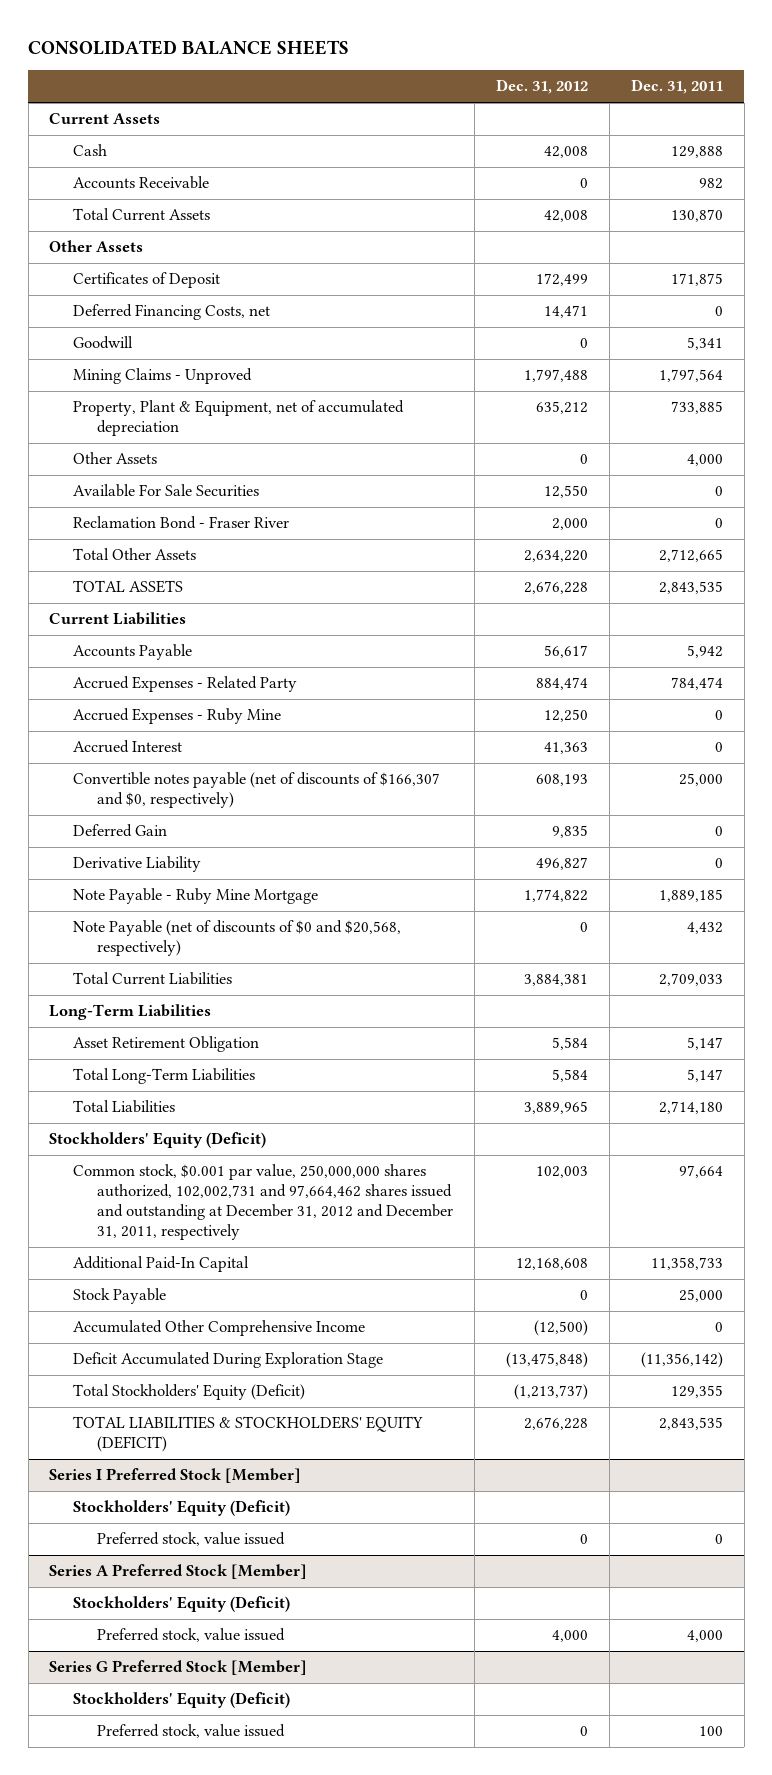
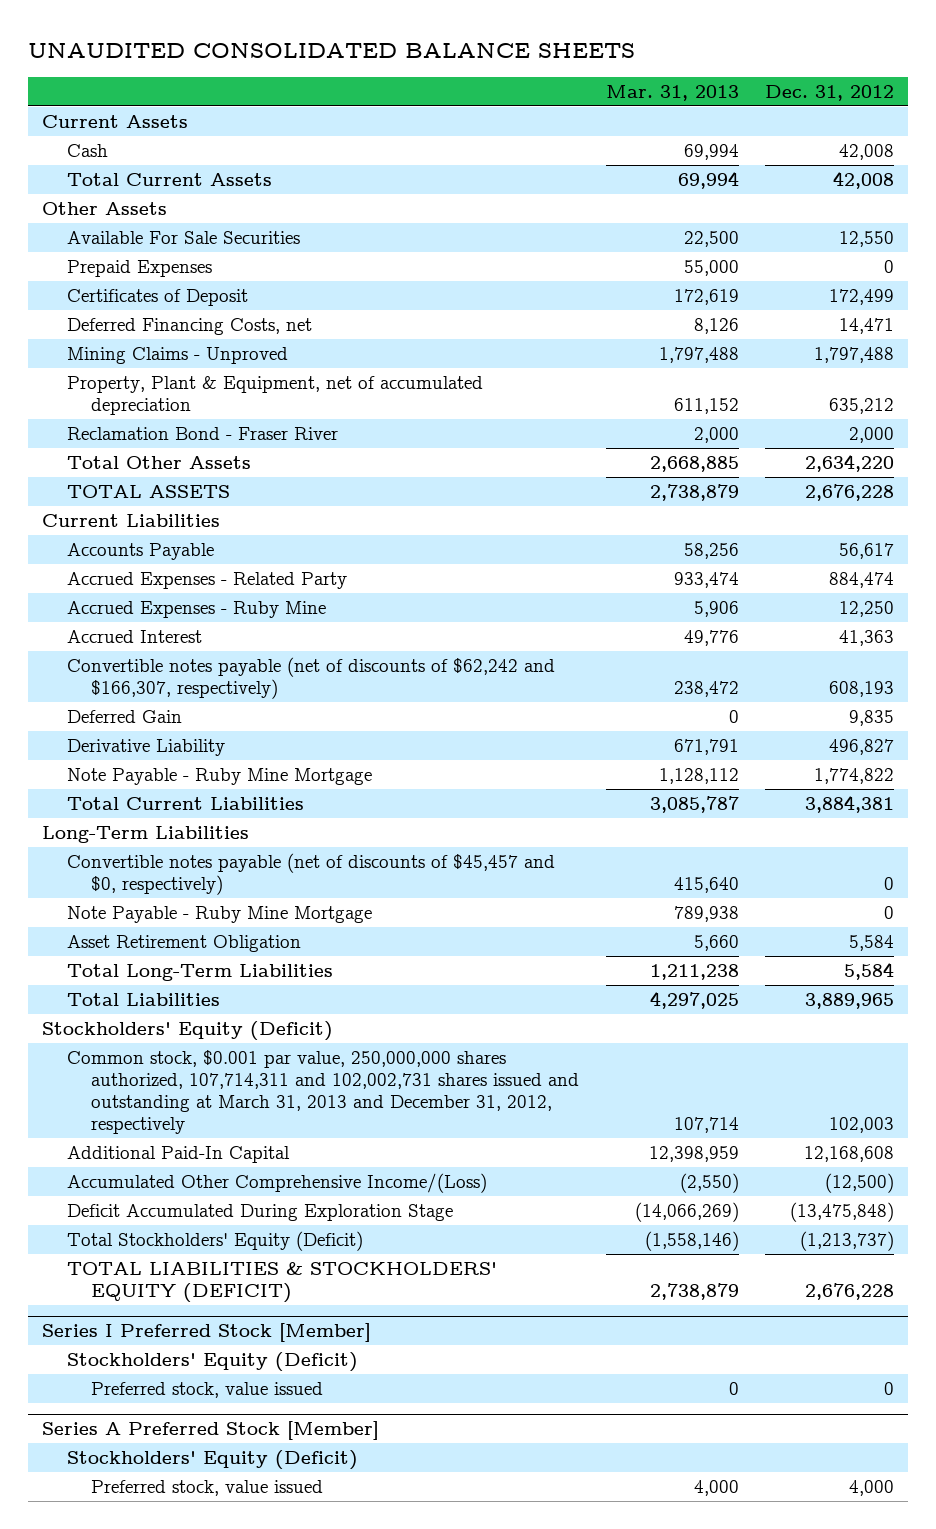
[28,39,350,55] CONSOLIDATED BALANCE SHEETS -> [28,42,636,58] UNAUDITED CONSOLIDATED BALANCE SHEETS
[630,79,723,95] Dec. 31, 2011 -> none
none -> [605,84,739,101] Mar. 31, 2013
[73,176,210,190] Accounts Receivable -> none
[73,484,260,498] Available For Sale Securities -> [66,230,300,244] Available For Sale Securities
none -> [66,259,212,277] Prepaid Expenses
[73,336,134,350] Goodwill -> none
[73,452,158,465] Other Assets -> none
[73,772,441,809] Convertible notes payable (net of discounts of $166,307 and $0, respectively) -> [66,656,555,700] Convertible notes payable (net of discounts of $62,242 and $166,307, respectively)
[73,920,402,957] Note Payable (net of discounts of $0 and $20,568, respectively) -> none
none -> [66,852,555,896] Convertible notes payable (net of discounts of $45,457 and $0, respectively)
none -> [66,905,372,923] Note Payable - Ruby Mine Mortgage
[73,1164,454,1240] Common stock, $0.001 par value, 250,000,000 shares authorized, 102,002,731 and 97,664,462 shares issued and outstanding at December 31, 2012 and December 31, 2011, respectively -> [66,1049,580,1135] Common stock, $0.001 par value, 250,000,000 shares authorized, 107,714,311 and 102,002,731 shares issued and outstanding at March 31, 2013 and December 31, 2012, respectively
[73,1288,167,1305] Stock Payable -> none
[73,1320,366,1337] Accumulated Other Comprehensive Income -> [66,1172,487,1193] Accumulated Other Comprehensive Income/(Loss)
[49,1660,308,1676] Series G Preferred Stock [Member] -> none
[73,1692,291,1709] Stockholders' Equity (Deficit) -> none
[97,1724,286,1739] Preferred stock, value issued -> none

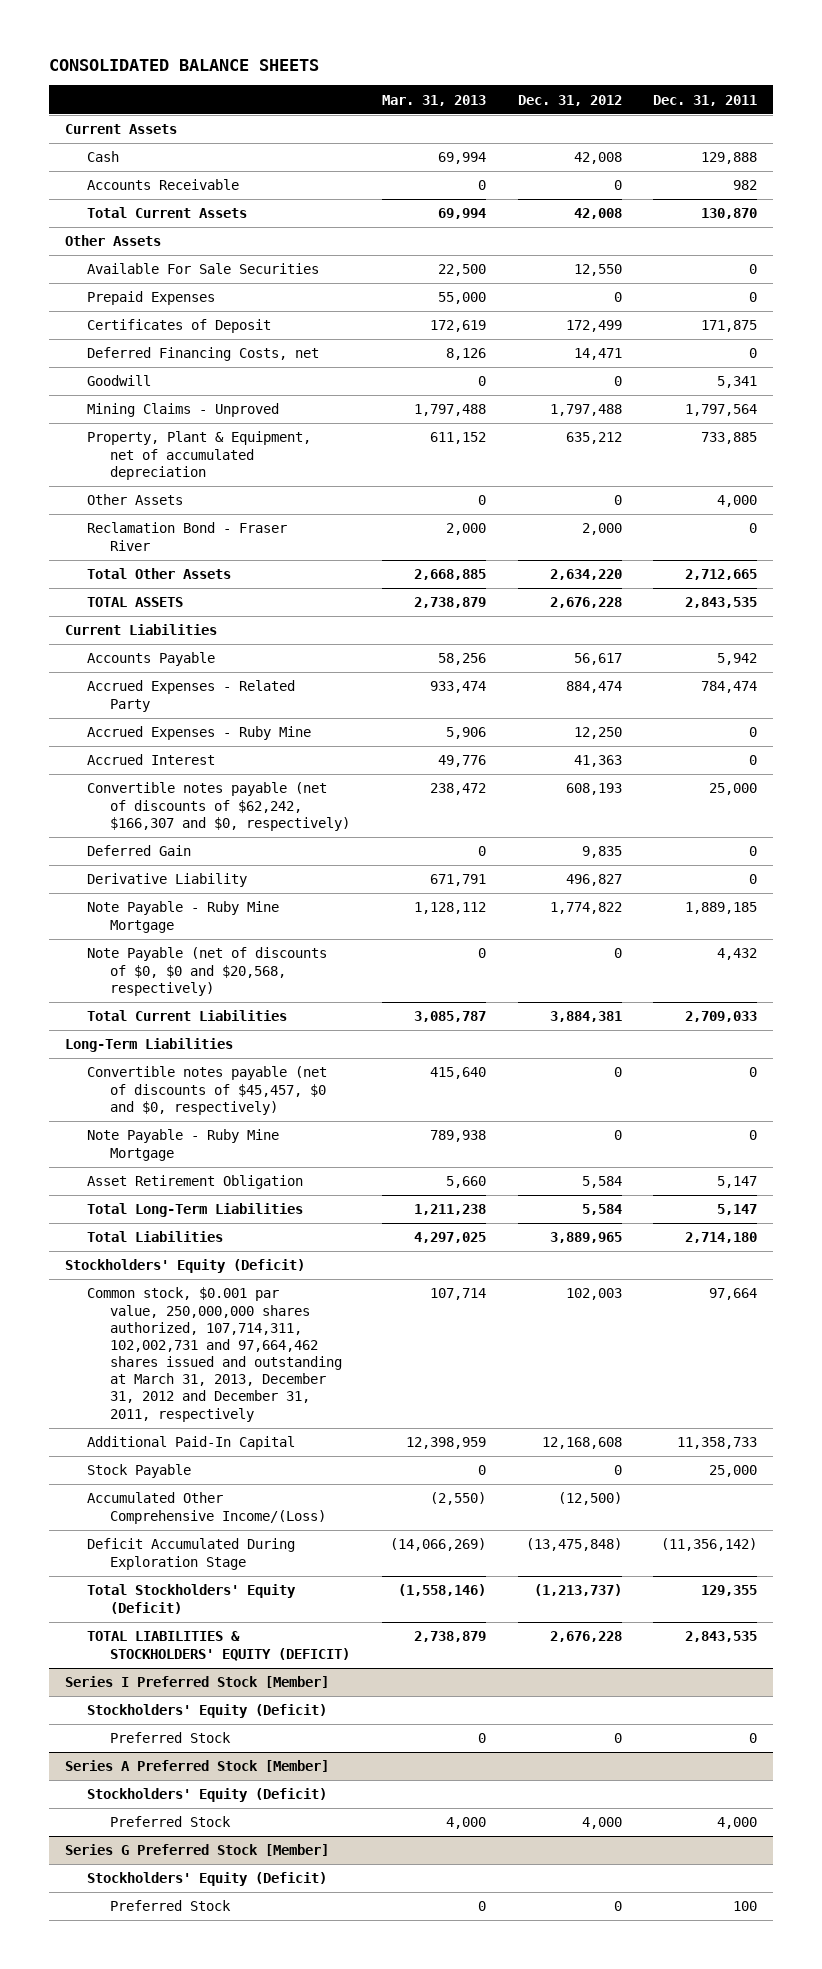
[28,42,636,58] UNAUDITED CONSOLIDATED BALANCE SHEETS -> [49,59,320,72] CONSOLIDATED BALANCE SHEETS
none -> [653,94,758,106] Dec. 31, 2011
none -> [87,179,240,191] Accounts Receivable
none -> [87,375,152,387] Goodwill
none -> [87,494,184,506] Other Assets
[66,656,555,700] Convertible notes payable (net of discounts of $62,242 and $166,307, respectively) -> [87,782,350,831] Convertible notes payable (net of discounts of $62,242, $166,307 and $0, respectively)
none -> [87,947,328,996] Note Payable (net of discounts of $0, $0 and $20,568, respectively)
[66,852,555,896] Convertible notes payable (net of discounts of $45,457 and $0, respectively) -> [87,1066,328,1115] Convertible notes payable (net of discounts of $45,457, $0 and $0, respectively)
[66,1049,580,1135] Common stock, $0.001 par value, 250,000,000 shares authorized, 107,714,311 and 102,002,731 shares issued and outstanding at March 31, 2013 and December 31, 2012, respectively -> [87,1287,342,1422] Common stock, $0.001 par value, 250,000,000 shares authorized, 107,714,311, 102,002,731 and 97,664,462 shares issued and outstanding at March 31, 2013, December 31, 2012 and December 31, 2011, respectively
none -> [87,1464,192,1479] Stock Payable
[91,1381,324,1398] Preferred stock, value issued -> [109,1732,231,1744] Preferred Stock
[91,1479,324,1496] Preferred stock, value issued -> [109,1816,231,1828] Preferred Stock
none -> [65,1844,330,1857] Series G Preferred Stock [Member]
none -> [87,1872,328,1887] Stockholders' Equity (Deficit)
none -> [109,1900,231,1912] Preferred Stock

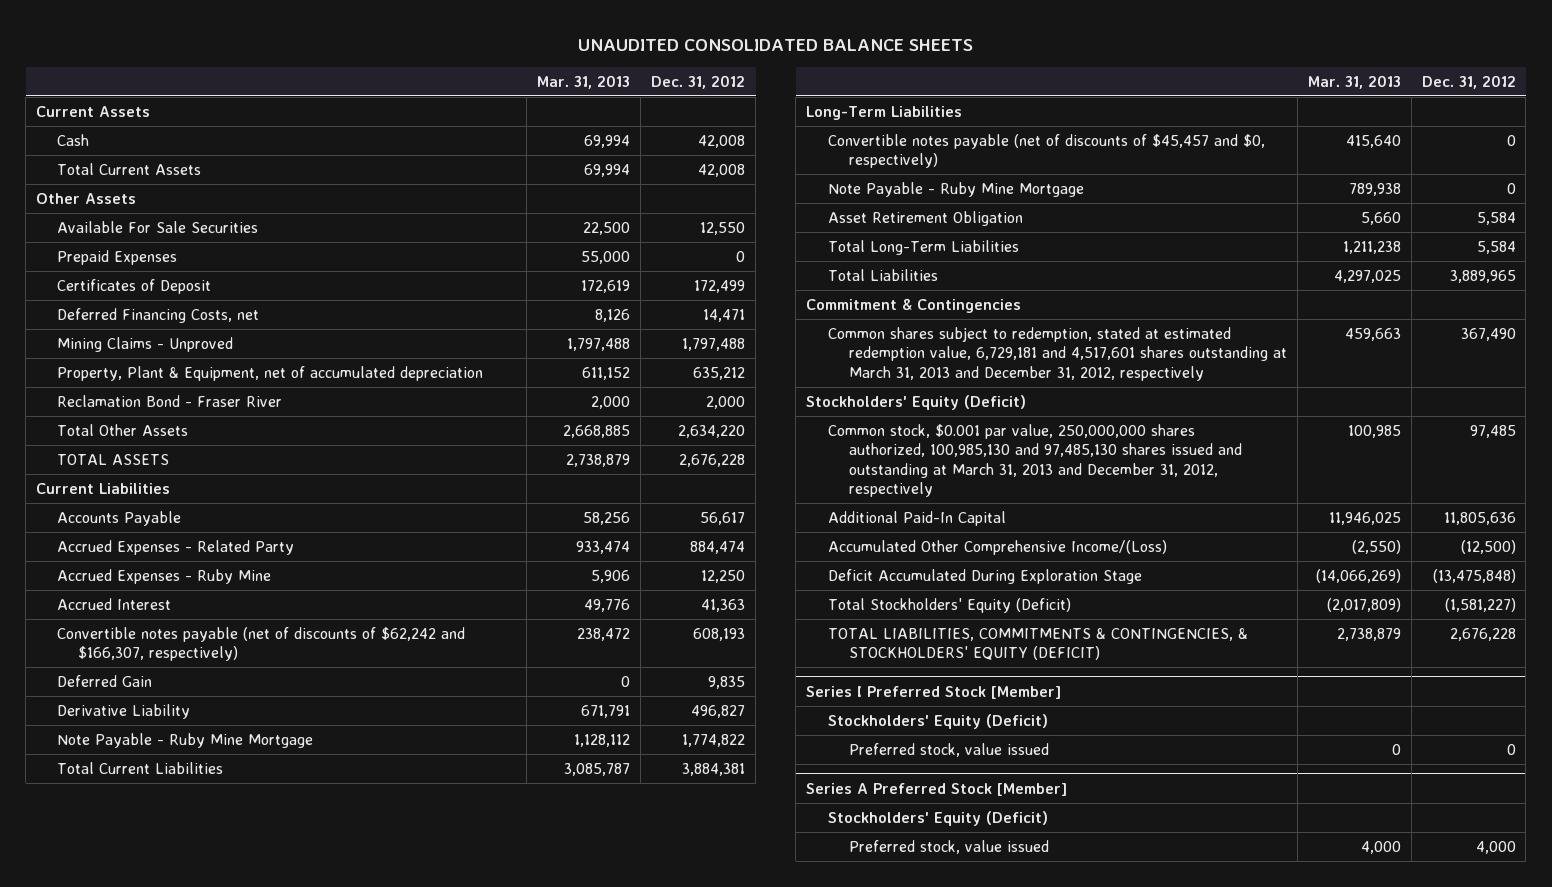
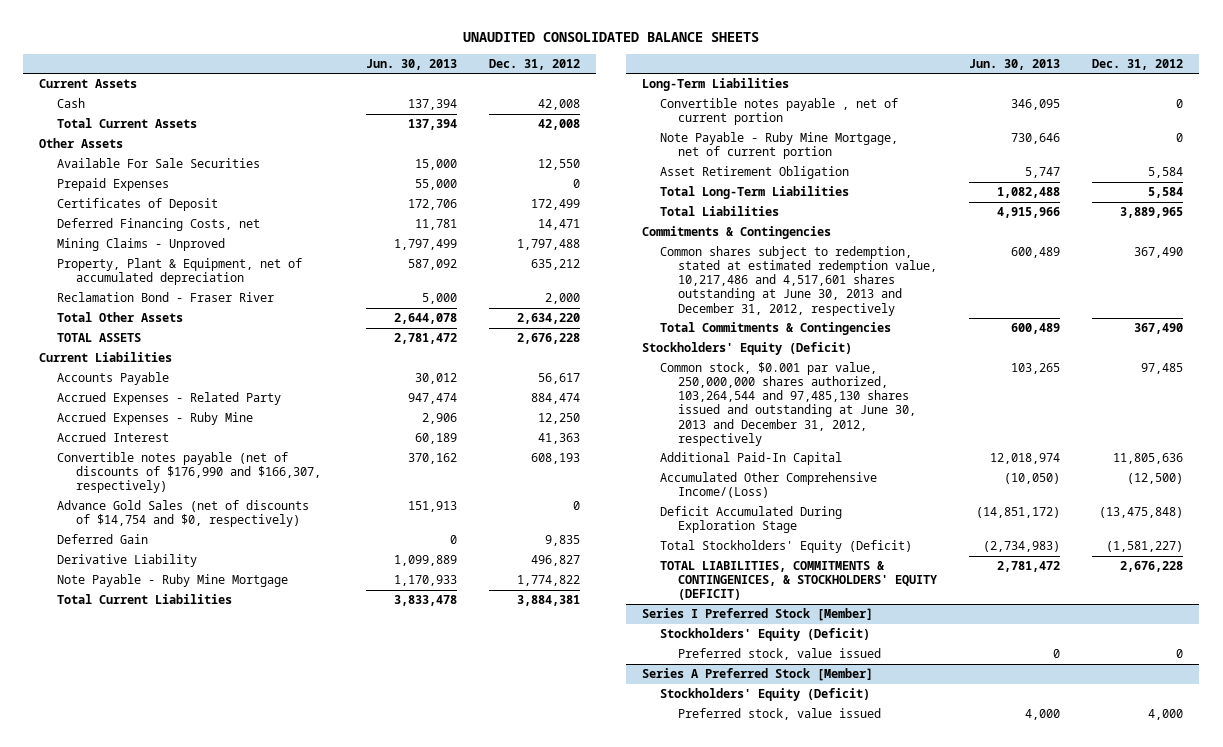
[537,74,631,89] Mar. 31, 2013 -> none
none -> [366,58,458,70] Jun. 30, 2013
[57,627,466,662] Convertible notes payable (net of discounts of $62,242 and $166,307, respectively) -> [57,452,321,494] Convertible notes payable (net of discounts of $176,990 and $166,307, respectively)
none -> [57,500,310,528] Advance Gold Sales (net of discounts of $14,754 and $0, respectively)
[827,134,1265,169] Convertible notes payable (net of discounts of $45,457 and $0, respectively) -> [660,98,899,126] Convertible notes payable , net of current portion
[827,182,1084,198] Note Payable - Ruby Mine Mortgage -> [660,132,899,160] Note Payable - Ruby Mine Mortgage, net of current portion
[806,298,1022,314] Commitment & Contingencies -> [642,226,832,240] Commitments & Contingencies
[827,327,1287,381] Common shares subject to redemption, stated at estimated redemption value, 6,729,181 and 4,517,601 shares outstanding at March 31, 2013 and December 31, 2012, respectively -> [660,246,938,316] Common shares subject to redemption, stated at estimated redemption value, 10,217,486 and 4,517,601 shares outstanding at June 30, 2013 and December 31, 2012, respectively
none -> [660,322,892,336] Total Commitments & Contingencies
[827,424,1242,497] Common stock, $0.001 par value, 250,000,000 shares authorized, 100,985,130 and 97,485,130 shares issued and outstanding at March 31, 2013 and December 31, 2012, respectively -> [660,362,917,446] Common stock, $0.001 par value, 250,000,000 shares authorized, 103,264,544 and 97,485,130 shares issued and outstanding at June 30, 2013 and December 31, 2012, respectively
[827,628,1248,661] TOTAL LIABILITIES, COMMITMENTS & CONTINGENCIES, & STOCKHOLDERS' EQUITY (DEFICIT) -> [660,561,938,601] TOTAL LIABILITIES, COMMITMENTS & CONTINGENICES, & STOCKHOLDERS' EQUITY (DEFICIT)

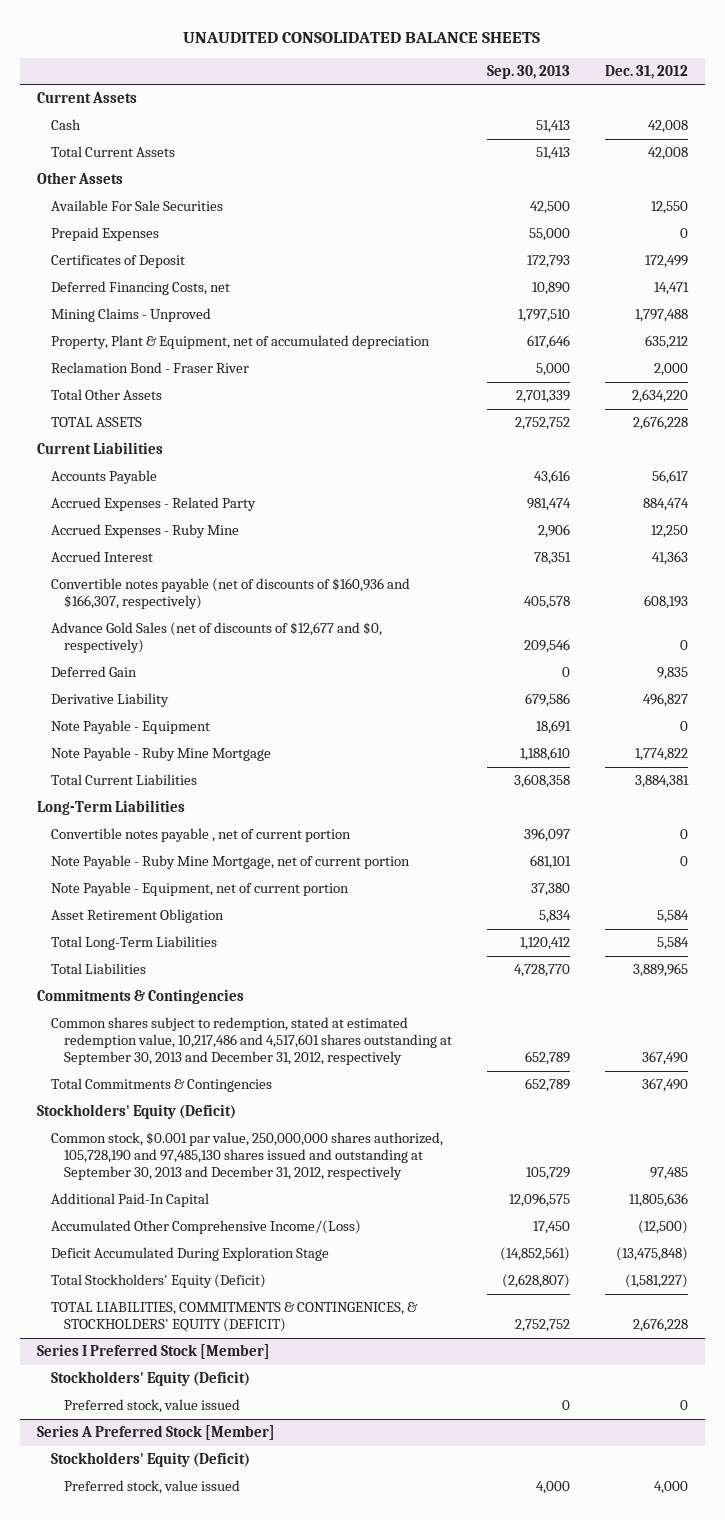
[366,58,458,70] Jun. 30, 2013 -> none
none -> [486,64,570,79] Sep. 30, 2013
[57,452,321,494] Convertible notes payable (net of discounts of $176,990 and $166,307, respectively) -> [50,578,410,610] Convertible notes payable (net of discounts of $160,936 and $166,307, respectively)
[57,500,310,528] Advance Gold Sales (net of discounts of $14,754 and $0, respectively) -> [50,622,382,654] Advance Gold Sales (net of discounts of $12,677 and $0, respectively)
none -> [50,720,210,735] Note Payable - Equipment
none -> [50,882,349,897] Note Payable - Equipment, net of current portion
[660,246,938,316] Common shares subject to redemption, stated at estimated redemption value, 10,217,486 and 4,517,601 shares outstanding at June 30, 2013 and December 31, 2012, respectively -> [50,1017,453,1066] Common shares subject to redemption, stated at estimated redemption value, 10,217,486 and 4,517,601 shares outstanding at September 30, 2013 and December 31, 2012, respectively
[660,362,917,446] Common stock, $0.001 par value, 250,000,000 shares authorized, 103,264,544 and 97,485,130 shares issued and outstanding at June 30, 2013 and December 31, 2012, respectively -> [50,1132,443,1181] Common stock, $0.001 par value, 250,000,000 shares authorized, 105,728,190 and 97,485,130 shares issued and outstanding at September 30, 2013 and December 31, 2012, respectively

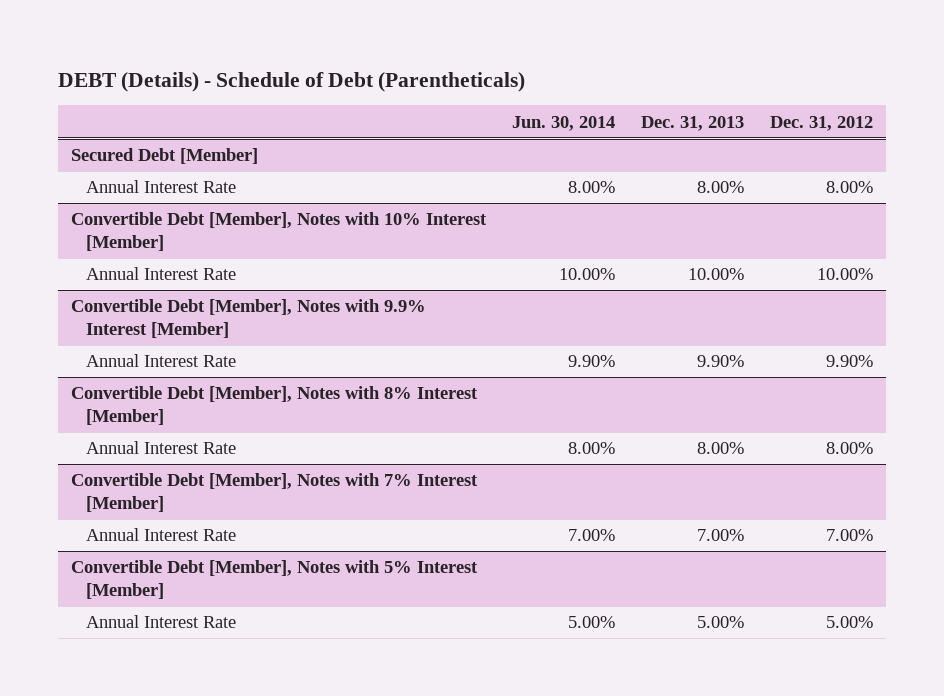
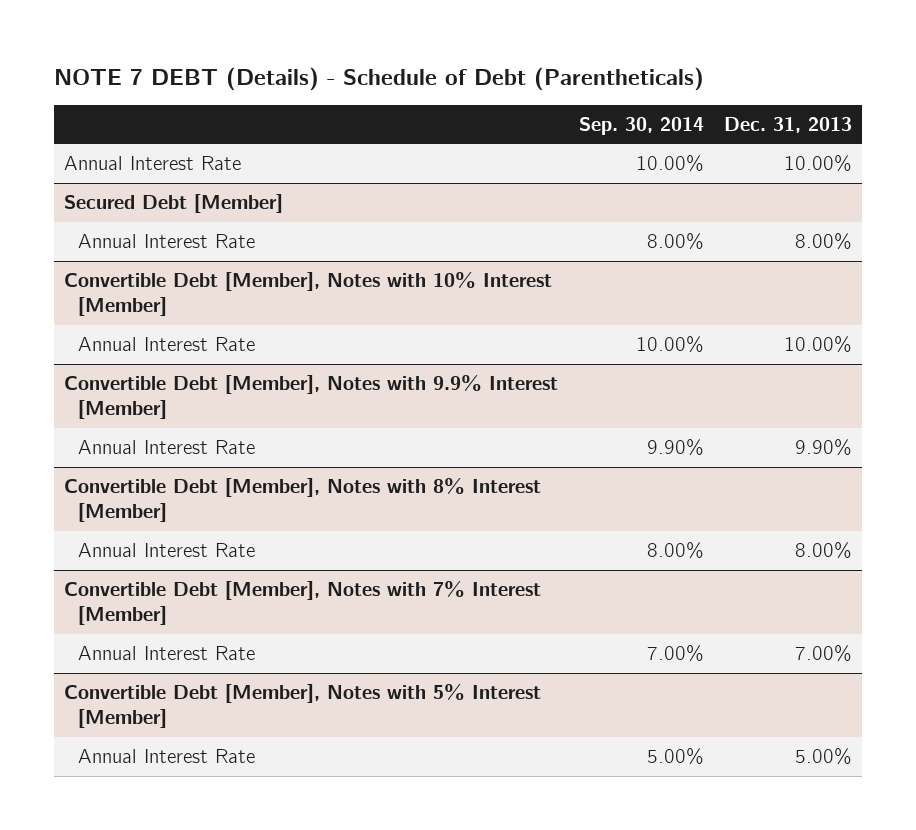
[57,71,525,92] DEBT (Details) - Schedule of Debt (Parentheticals) -> [54,66,705,91] NOTE 7 DEBT (Details) - Schedule of Debt (Parentheticals)
[511,115,615,131] Jun. 30, 2014 -> none
[769,115,873,131] Dec. 31, 2012 -> none
none -> [578,116,704,135] Sep. 30, 2014
none -> [64,156,242,171] Annual Interest Rate

